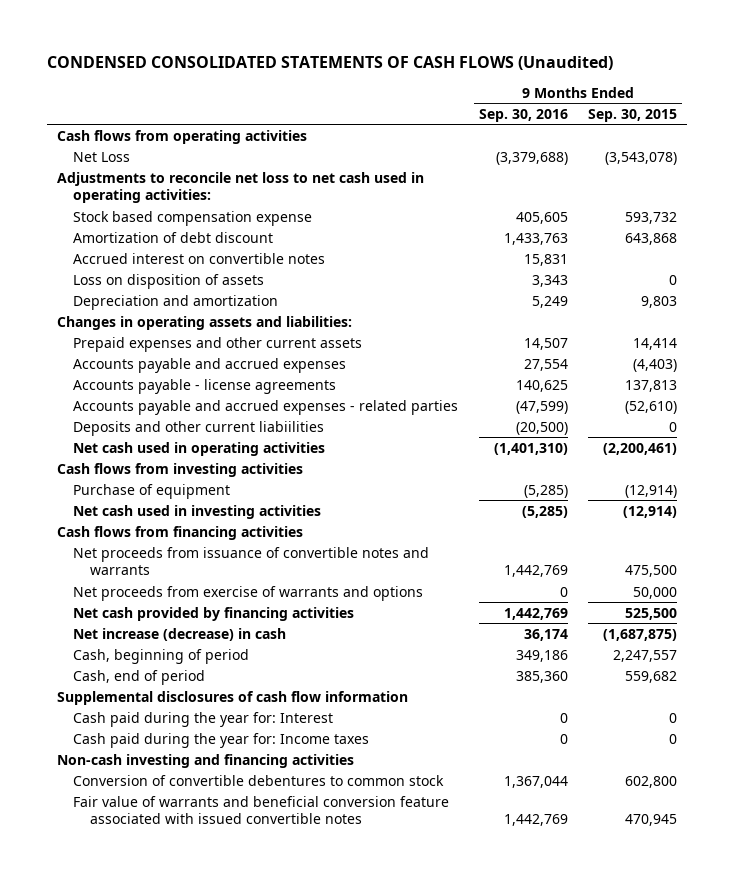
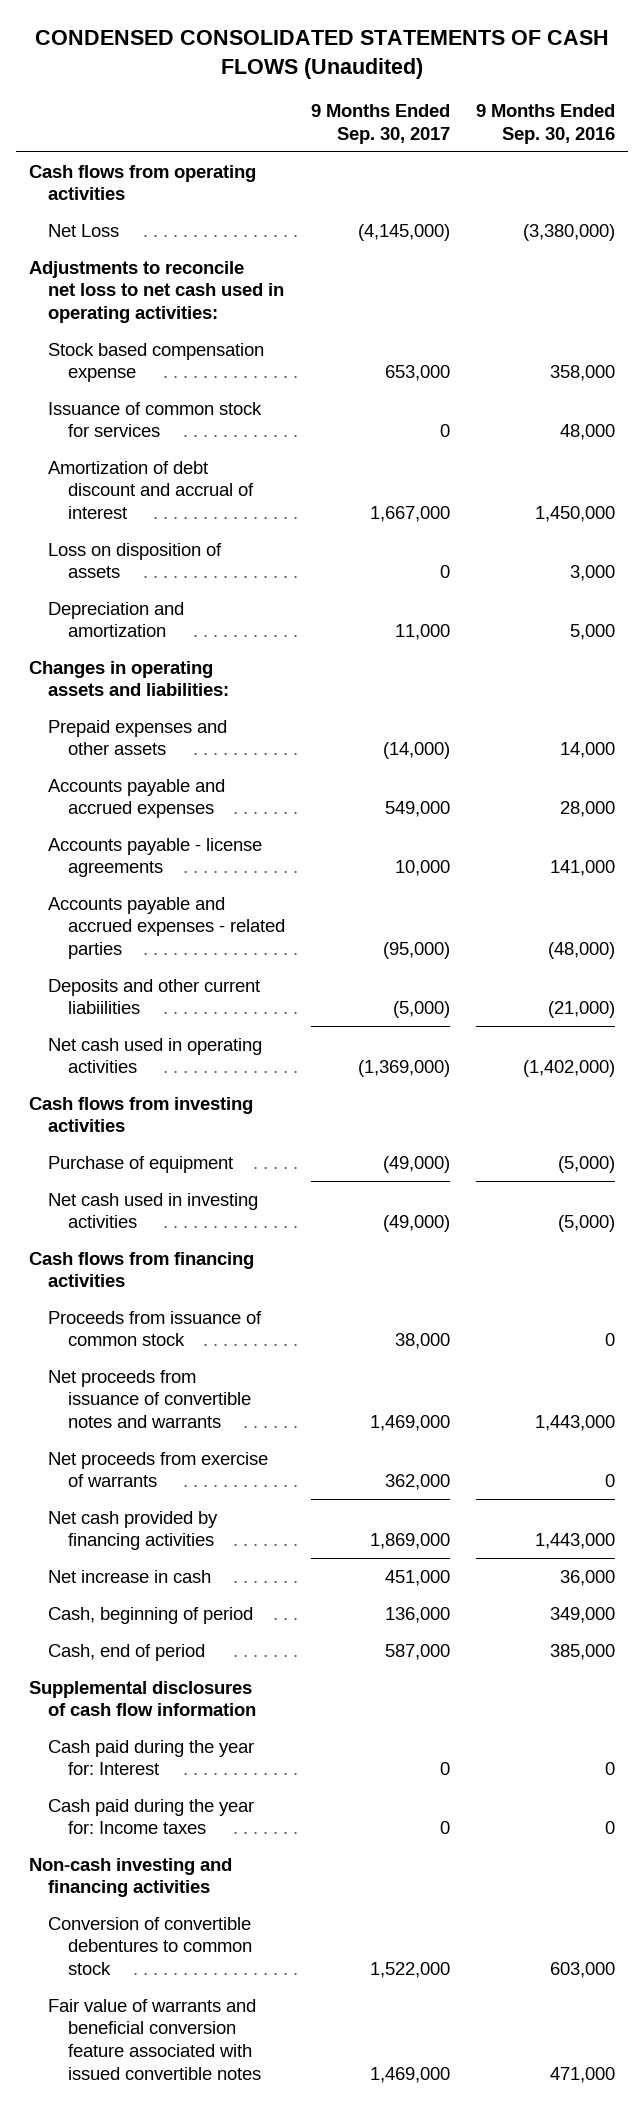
[587,108,677,122] Sep. 30, 2015 -> none
none -> [310,103,450,144] 9 Months Ended Sep. 30, 2017
[495,151,568,165] (3,379,688) -> [522,223,615,241] (3,380,000)
[73,252,326,264] Accrued interest on convertible notes -> none
[515,211,568,224] 405,605 -> [549,365,615,382] 358,000
none -> [48,401,263,438] Issuance of common stock for services
[73,231,274,243] Amortization of debt discount -> [48,460,255,520] Amortization of debt discount and accrual of interest
[503,232,568,245] 1,433,763 -> [534,506,615,523] 1,450,000
[531,274,568,287] 3,343 -> [569,565,615,582] 3,000
[531,295,568,308] 5,249 -> [569,624,615,641] 5,000
[73,336,363,352] Prepaid expenses and other current assets -> [48,719,228,756] Prepaid expenses and other assets
[523,337,568,350] 14,507 -> [559,742,615,759] 14,000
[523,358,568,371] 27,554 -> [559,801,615,818] 28,000
[515,379,568,392] 140,625 -> [549,860,615,877] 141,000
[515,400,568,414] (47,599) -> [547,942,615,960] (48,000)
[515,421,568,435] (20,500) -> [547,1001,615,1019] (21,000)
[493,442,568,455] (1,401,310) -> [522,1060,615,1078] (1,402,000)
[523,484,568,498] (5,285) -> [557,1155,615,1173] (5,000)
[521,505,568,518] (5,285) -> [557,1215,615,1233] (5,000)
none -> [48,1310,263,1347] Proceeds from issuance of common stock
[503,565,568,578] 1,442,769 -> [534,1415,615,1432] 1,443,000
[73,585,424,601] Net proceeds from exercise of warrants and options -> [48,1451,269,1488] Net proceeds from exercise of warrants
[503,607,568,620] 1,442,769 -> [534,1533,615,1550] 1,443,000
[73,627,287,641] Net increase (decrease) in cash -> [48,1569,212,1583] Net increase in cash
[523,628,568,641] 36,174 -> [559,1569,615,1586] 36,000
[515,649,568,662] 349,186 -> [549,1606,615,1623] 349,000
[515,670,568,683] 385,360 -> [549,1643,615,1660] 385,000
[503,775,568,788] 1,367,044 -> [549,1962,615,1979] 603,000
[503,814,568,827] 1,442,769 -> [549,2066,615,2083] 471,000

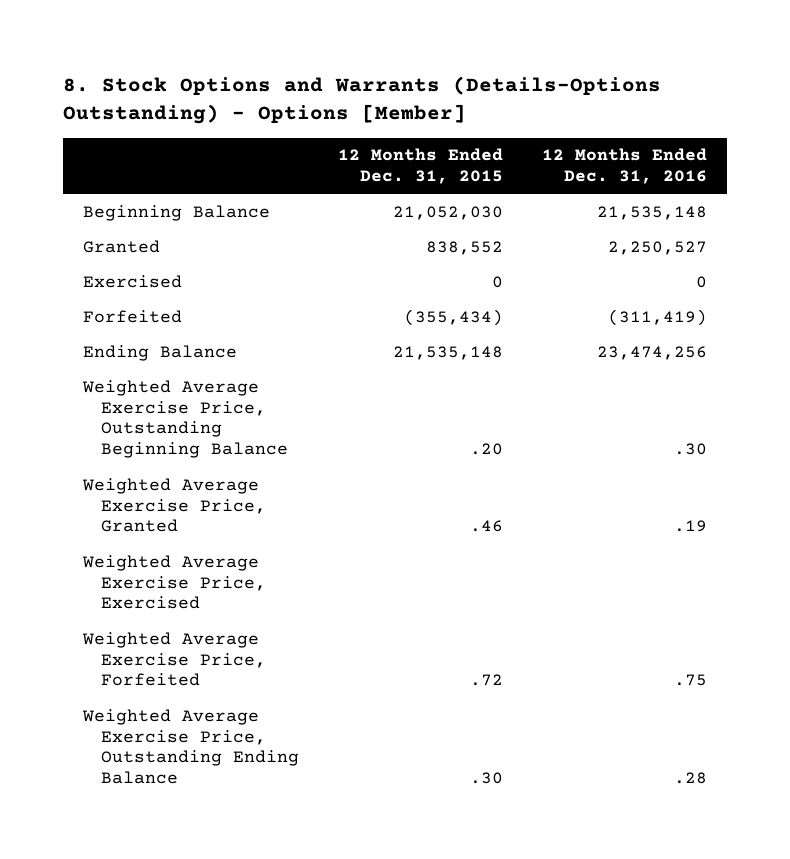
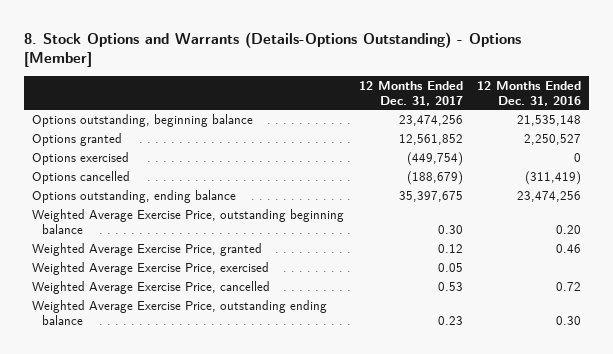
[338,148,504,185] 12 Months Ended Dec. 31, 2015 -> none
none -> [358,80,463,106] 12 Months Ended Dec. 31, 2017
[82,204,270,221] Beginning Balance -> [31,113,253,127] Options outstanding, beginning balance
[82,239,160,253] Granted -> [31,132,122,146] Options granted
[82,274,182,288] Exercised -> [31,151,129,165] Options exercised
[82,309,182,323] Forfeited -> [31,170,130,184] Options cancelled
[82,344,237,361] Ending Balance -> [31,189,236,203] Options outstanding, ending balance
[81,379,289,459] Weighted Average Exercise Price, Outstanding Beginning Balance -> [31,208,344,234] Weighted Average Exercise Price, outstanding beginning balance
[674,443,708,456] .30 -> [556,224,582,234] 0.20
[81,477,267,533] Weighted Average Exercise Price, Granted -> [31,242,262,256] Weighted Average Exercise Price, granted
[674,520,708,533] .19 -> [556,243,582,253] 0.46
[81,554,267,610] Weighted Average Exercise Price, Exercised -> [31,261,269,275] Weighted Average Exercise Price, exercised
[81,631,267,687] Weighted Average Exercise Price, Forfeited -> [31,280,270,294] Weighted Average Exercise Price, cancelled
[674,674,708,687] .75 -> [556,281,582,291] 0.72
[81,708,300,785] Weighted Average Exercise Price, Outstanding Ending Balance -> [31,299,327,325] Weighted Average Exercise Price, outstanding ending balance
[674,772,708,785] .28 -> [556,315,582,325] 0.30

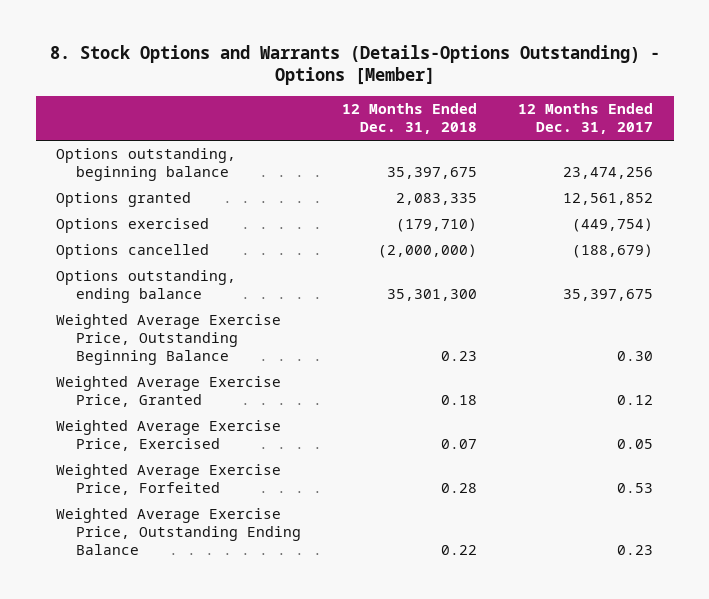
[477,80,582,106] 12 Months Ended Dec. 31, 2016 -> none
none -> [342,103,478,135] 12 Months Ended Dec. 31, 2018
[31,208,344,234] Weighted Average Exercise Price, outstanding beginning balance -> [56,314,282,365] Weighted Average Exercise Price, Outstanding Beginning Balance
[31,242,262,256] Weighted Average Exercise Price, granted -> [56,376,282,408] Weighted Average Exercise Price, Granted
[31,261,269,275] Weighted Average Exercise Price, exercised -> [56,420,282,452] Weighted Average Exercise Price, Exercised
[31,280,270,294] Weighted Average Exercise Price, cancelled -> [56,464,282,496] Weighted Average Exercise Price, Forfeited
[31,299,327,325] Weighted Average Exercise Price, outstanding ending balance -> [56,508,302,555] Weighted Average Exercise Price, Outstanding Ending Balance

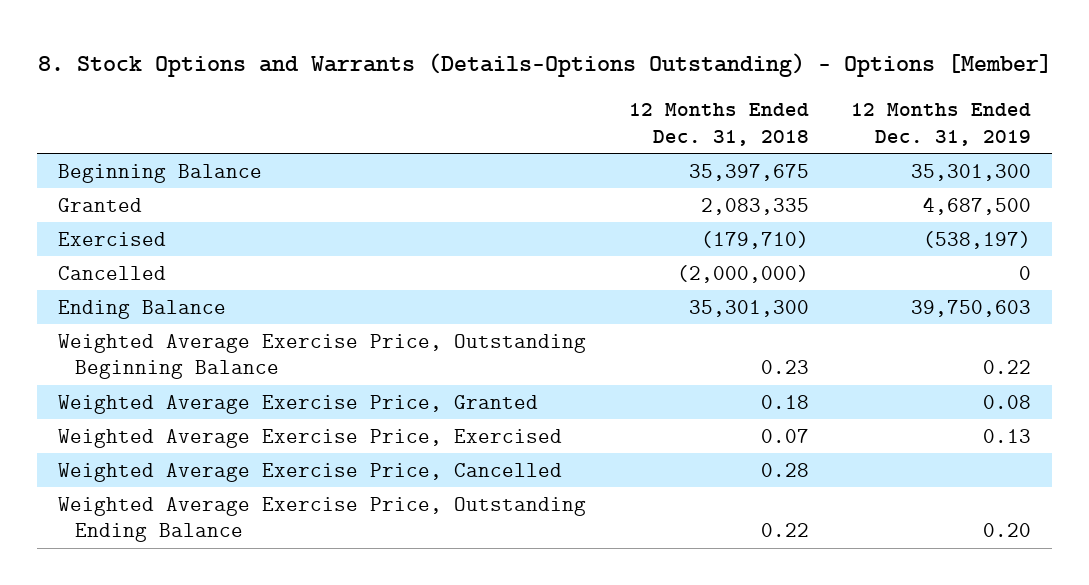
[518,103,654,135] 12 Months Ended Dec. 31, 2017 -> none
none -> [850,103,1031,147] 12 Months Ended Dec. 31, 2019
[56,148,237,182] Options outstanding, beginning balance -> [58,163,263,183] Beginning Balance
[56,192,192,208] Options granted -> [58,197,143,212] Granted
[56,218,210,234] Options exercised -> [58,231,167,246] Exercised
[56,244,210,260] Options cancelled -> [58,265,167,280] Cancelled
[56,270,237,304] Options outstanding, ending balance -> [58,299,227,319] Ending Balance
[56,464,282,496] Weighted Average Exercise Price, Forfeited -> [58,462,563,482] Weighted Average Exercise Price, Cancelled

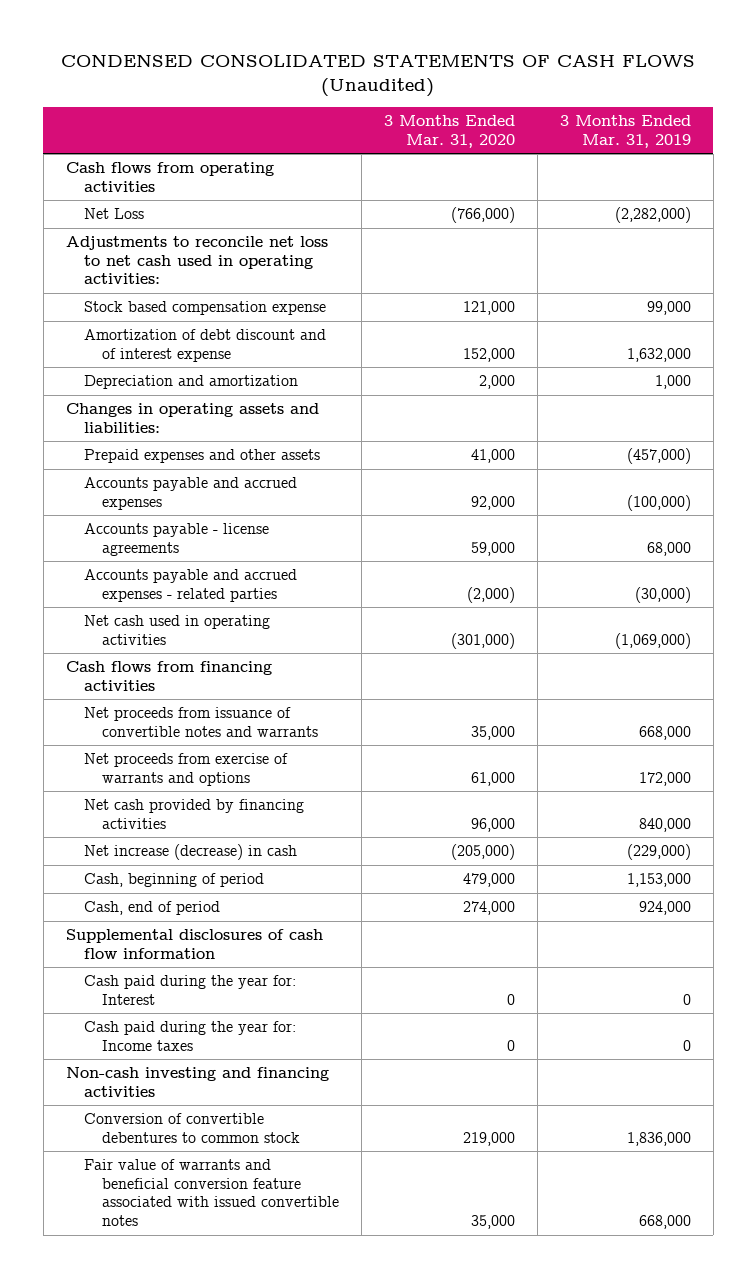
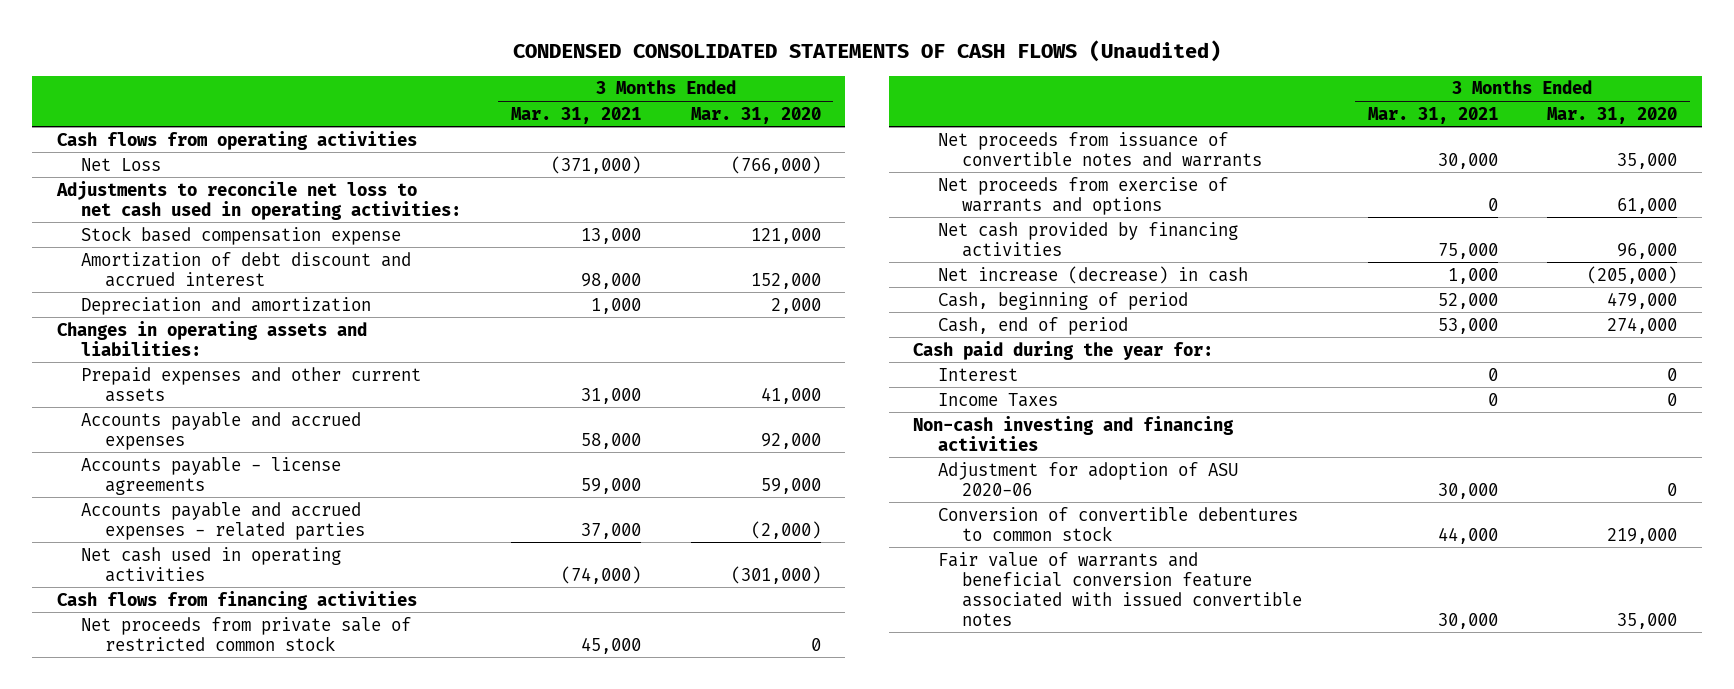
[559,115,691,148] 3 Months Ended Mar. 31, 2019 -> none
none -> [510,106,641,124] Mar. 31, 2021
[83,329,326,362] Amortization of debt discount and of interest expense -> [80,251,411,287] Amortization of debt discount and accrued interest
[83,449,320,464] Prepaid expenses and other assets -> [80,366,421,402] Prepaid expenses and other current assets
none -> [80,616,411,651] Net proceeds from private sale of restricted common stock
[65,929,323,959] Supplemental disclosures of cash flow information -> none
none -> [913,340,1214,360] Cash paid during the year for:
[83,975,296,1005] Cash paid during the year for: Interest -> [937,367,1018,381] Interest
[83,1021,296,1051] Cash paid during the year for: Income taxes -> [937,392,1058,407] Income Taxes
none -> [937,461,1238,496] Adjustment for adoption of ASU 2020-06

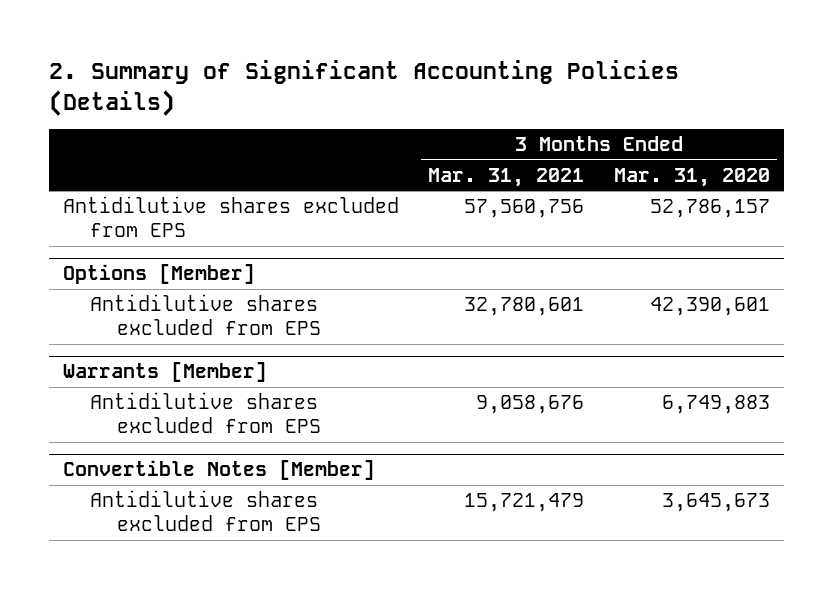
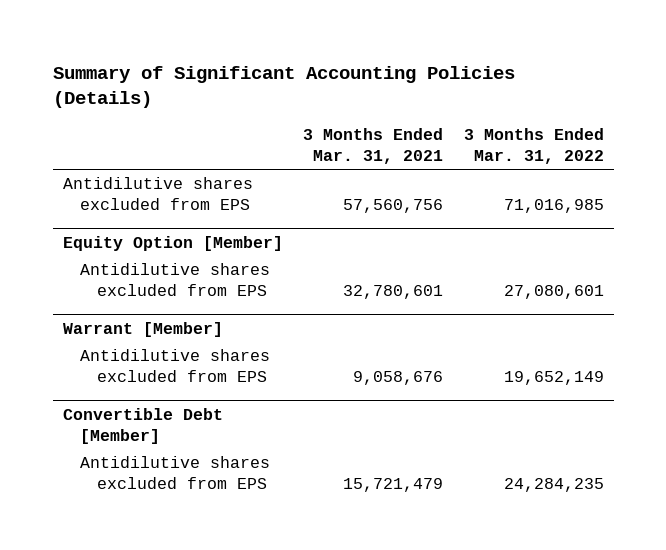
[48,60,679,116] 2. Summary of Significant Accounting Policies (Details) -> [52,65,515,109] Summary of Significant Accounting Policies (Details)
[613,167,770,187] Mar. 31, 2020 -> none
none -> [463,128,604,165] 3 Months Ended Mar. 31, 2022
[63,264,256,285] Options [Member] -> [62,235,283,251] Equity Option [Member]
[63,362,268,383] Warrants [Member] -> [62,321,223,337] Warrant [Member]
[63,460,376,481] Convertible Notes [Member] -> [62,407,223,445] Convertible Debt [Member]

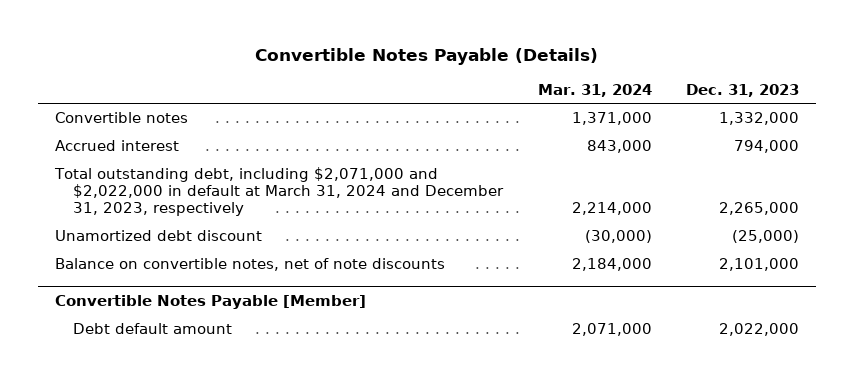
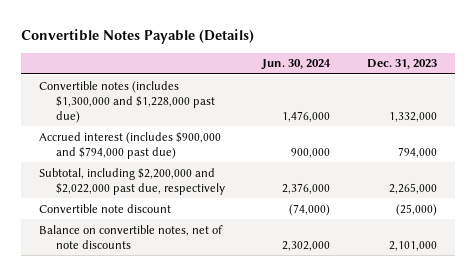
[537,83,652,97] Mar. 31, 2024 -> none
none -> [260,59,331,71] Jun. 30, 2024
[55,112,189,124] Convertible notes -> [39,80,215,123] Convertible notes (includes $1,300,000 and $1,228,000 past due)
[55,140,180,152] Accrued interest -> [39,131,222,159] Accrued interest (includes $900,000 and $794,000 past due)
[54,167,505,217] Total outstanding debt, including $2,071,000 and $2,022,000 in default at March 31, 2024 and December 31, 2023, respectively -> [39,167,225,195] Subtotal, including $2,200,000 and $2,022,000 past due, respectively
[55,230,263,242] Unamortized debt discount -> [39,203,172,213] Convertible note discount
[55,294,367,309] Convertible Notes Payable [Member] -> none
[73,323,233,335] Debt default amount -> none

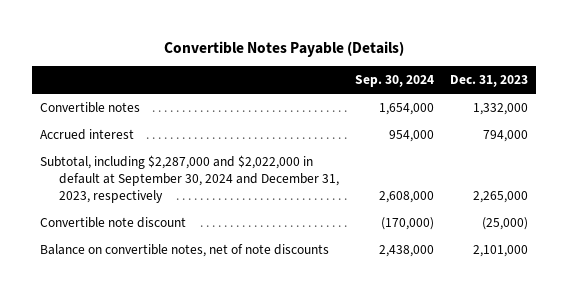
[260,59,331,71] Jun. 30, 2024 -> none
none -> [355,75,435,88] Sep. 30, 2024
[39,80,215,123] Convertible notes (includes $1,300,000 and $1,228,000 past due) -> [39,101,140,113] Convertible notes
[39,131,222,159] Accrued interest (includes $900,000 and $794,000 past due) -> [39,128,134,140] Accrued interest
[39,167,225,195] Subtotal, including $2,200,000 and $2,022,000 past due, respectively -> [39,154,340,204] Subtotal, including $2,287,000 and $2,022,000 in default at September 30, 2024 and December 31, 2023, respectively

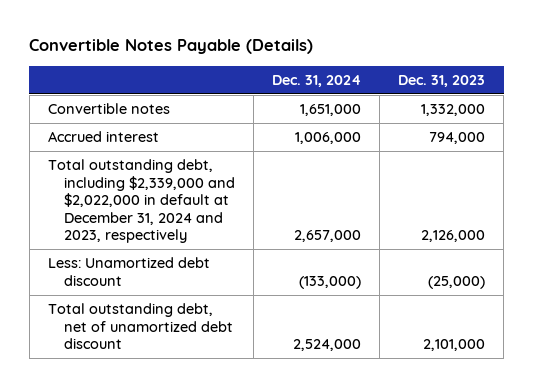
[355,75,435,88] Sep. 30, 2024 -> none
none -> [271,74,361,87] Dec. 31, 2024
[39,154,340,204] Subtotal, including $2,287,000 and $2,022,000 in default at September 30, 2024 and December 31, 2023, respectively -> [47,159,235,244] Total outstanding debt, including $2,339,000 and $2,022,000 in default at December 31, 2024 and 2023, respectively
[472,191,528,204] 2,265,000 -> [421,230,486,243] 2,126,000
[39,216,186,228] Convertible note discount -> [47,257,210,286] Less: Unamortized debt discount
[39,243,329,257] Balance on convertible notes, net of note discounts -> [47,303,233,350] Total outstanding debt, net of unamortized debt discount

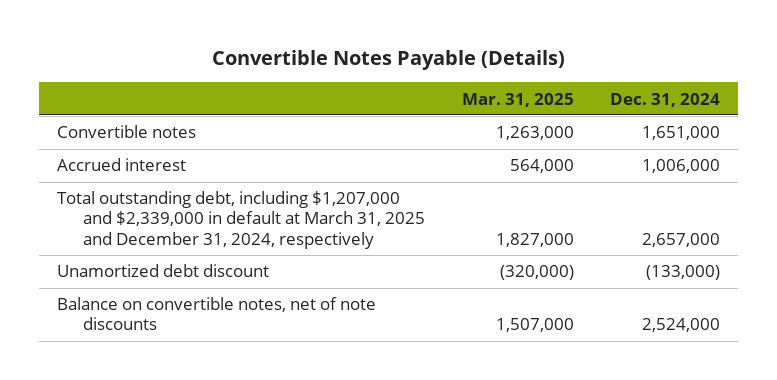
[398,74,486,87] Dec. 31, 2023 -> none
none -> [461,92,574,107] Mar. 31, 2025
[47,159,235,244] Total outstanding debt, including $2,339,000 and $2,022,000 in default at December 31, 2024 and 2023, respectively -> [57,191,426,249] Total outstanding debt, including $1,207,000 and $2,339,000 in default at March 31, 2025 and December 31, 2024, respectively
[47,257,210,286] Less: Unamortized debt discount -> [57,264,270,278] Unamortized debt discount
[47,303,233,350] Total outstanding debt, net of unamortized debt discount -> [57,297,377,331] Balance on convertible notes, net of note discounts

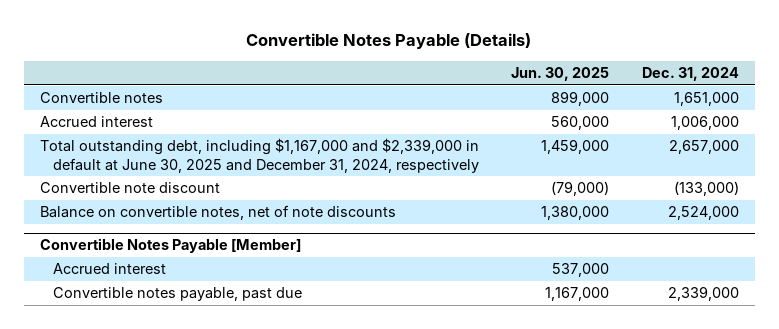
[461,92,574,107] Mar. 31, 2025 -> none
none -> [511,66,610,81] Jun. 30, 2025
[57,191,426,249] Total outstanding debt, including $1,207,000 and $2,339,000 in default at March 31, 2025 and December 31, 2024, respectively -> [40,138,480,173] Total outstanding debt, including $1,167,000 and $2,339,000 in default at June 30, 2025 and December 31, 2024, respectively
[57,264,270,278] Unamortized debt discount -> [40,182,221,194] Convertible note discount
none -> [40,238,302,254] Convertible Notes Payable [Member]
none -> [53,263,167,275] Accrued interest
none -> [53,287,303,302] Convertible notes payable, past due

